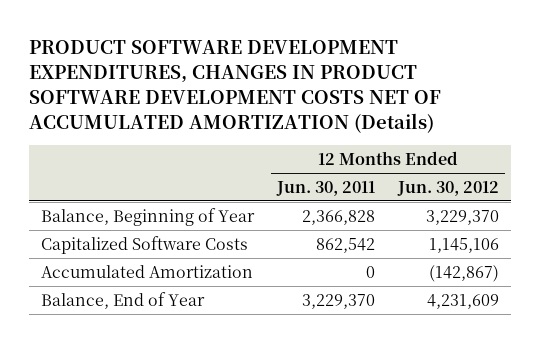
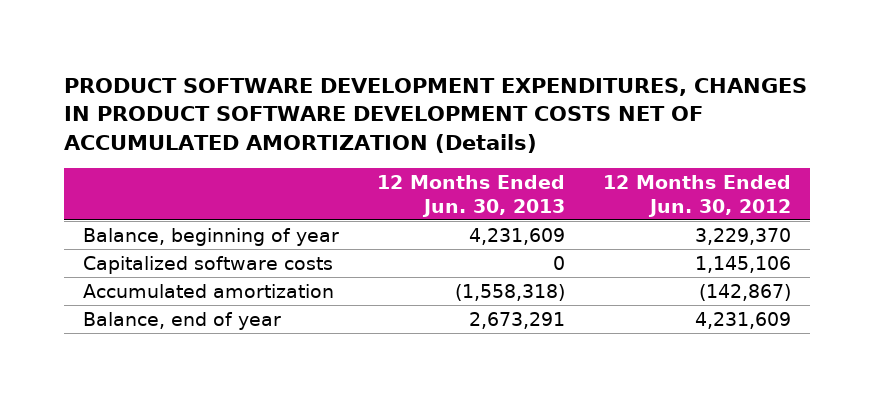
[276,180,376,196] Jun. 30, 2011 -> none
none -> [376,175,565,217] 12 Months Ended Jun. 30, 2013
[40,207,255,226] Balance, Beginning of Year -> [82,227,339,246] Balance, beginning of year
[40,235,248,254] Capitalized Software Costs -> [82,255,333,274] Capitalized software costs
[40,264,253,278] Accumulated Amortization -> [82,283,334,298] Accumulated amortization
[40,291,205,309] Balance, End of Year -> [82,311,281,330] Balance, end of year

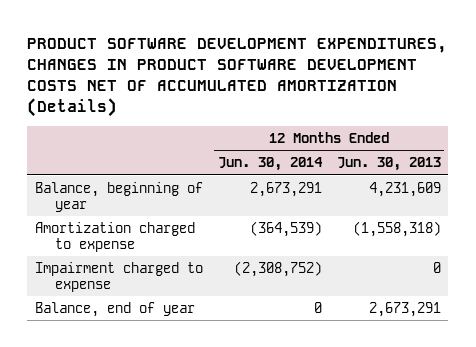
[602,175,791,217] 12 Months Ended Jun. 30, 2012 -> none
none -> [217,157,323,172] Jun. 30, 2014
[82,255,333,274] Capitalized software costs -> none
[82,283,334,298] Accumulated amortization -> [34,221,195,253] Amortization charged to expense
none -> [34,261,203,293] Impairment charged to expense

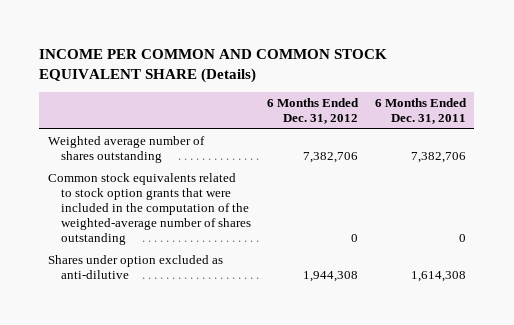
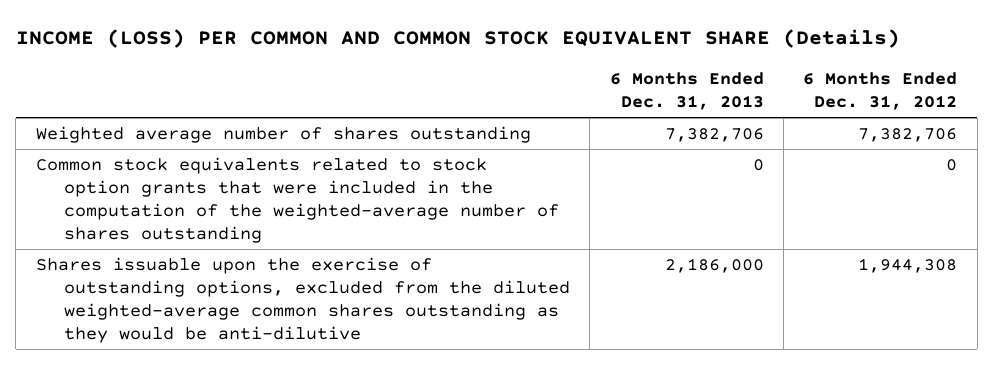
[39,49,388,84] INCOME PER COMMON AND COMMON STOCK EQUIVALENT SHARE (Details) -> [15,29,900,49] INCOME (LOSS) PER COMMON AND COMMON STOCK EQUIVALENT SHARE (Details)
[375,98,468,125] 6 Months Ended Dec. 31, 2011 -> none
none -> [609,72,764,111] 6 Months Ended Dec. 31, 2013
[47,255,223,280] Shares under option excluded as anti-dilutive -> [35,257,570,343] Shares issuable upon the exercise of outstanding options, excluded from the diluted weighted-average common shares outstanding as they would be anti-dilutive

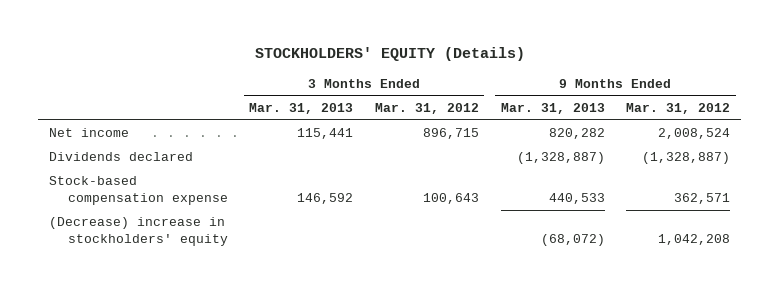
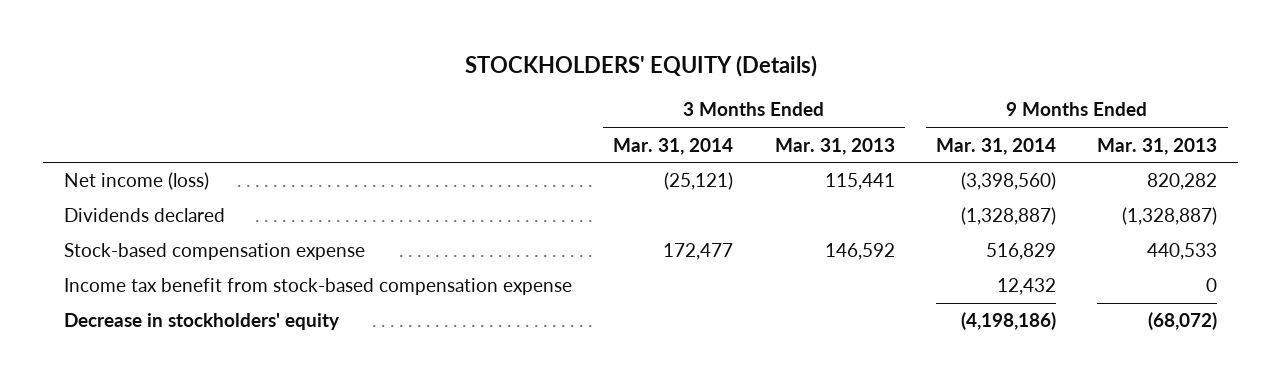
[375,103,480,115] Mar. 31, 2012 -> none
[626,103,731,115] Mar. 31, 2012 -> none
none -> [613,137,734,155] Mar. 31, 2014
none -> [935,137,1056,155] Mar. 31, 2014
[48,128,129,138] Net income -> [63,172,209,191] Net income (loss)
none -> [63,278,572,296] Income tax benefit from stock-based compensation expense
[48,217,228,246] (Decrease) increase in stockholders' equity -> [63,313,340,331] Decrease in stockholders' equity

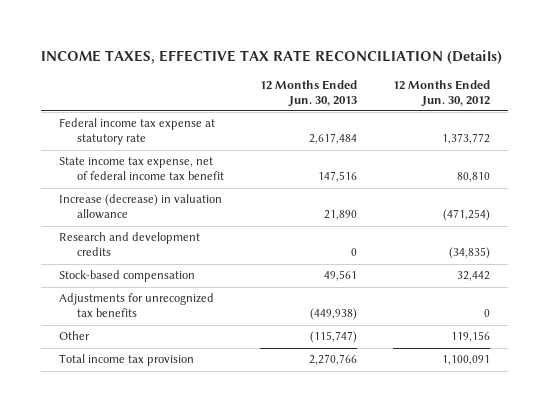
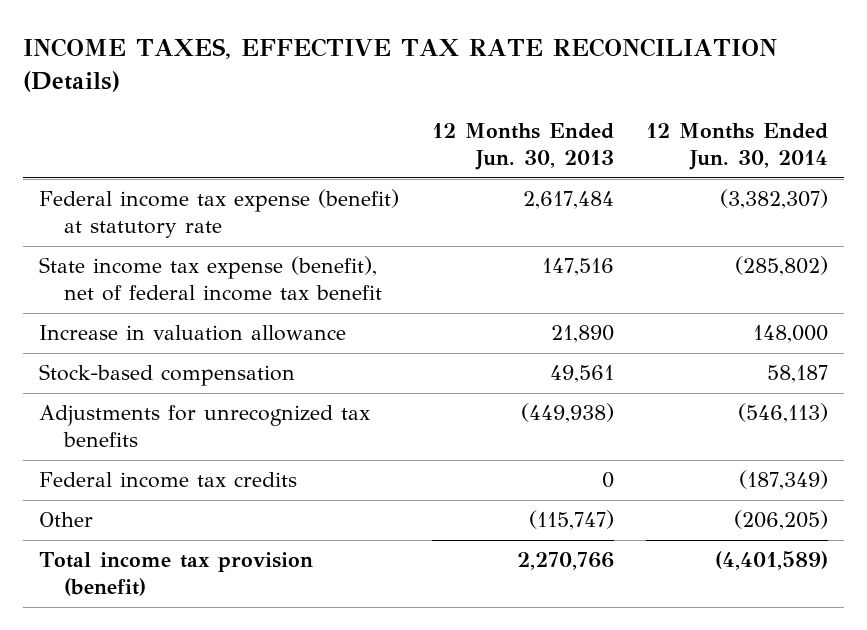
[392,79,490,107] 12 Months Ended Jun. 30, 2012 -> none
none -> [646,123,829,171] 12 Months Ended Jun. 30, 2014
[59,232,201,257] Research and development credits -> none
[59,118,216,146] Federal income tax expense at statutory rate -> [39,189,400,239] Federal income tax expense (benefit) at statutory rate
[59,157,225,181] State income tax expense, net of federal income tax benefit -> [39,256,382,302] State income tax expense (benefit), net of federal income tax benefit
[59,194,223,220] Increase (decrease) in valuation allowance -> [39,325,347,342] Increase in valuation allowance
none -> [39,472,298,489] Federal income tax credits
[59,354,195,367] Total income tax provision -> [39,552,314,597] Total income tax provision (benefit)

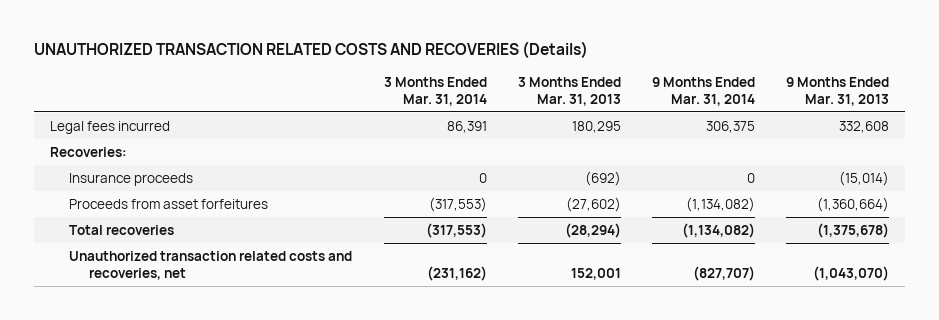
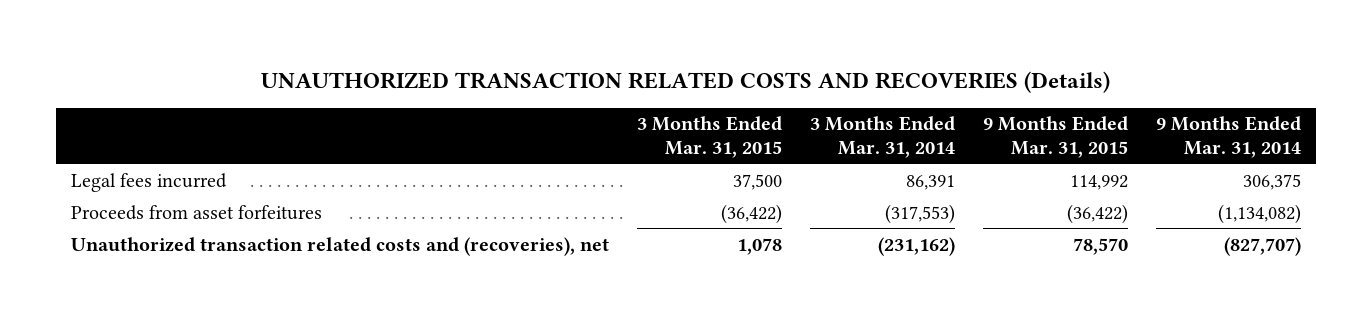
[517,76,621,106] 3 Months Ended Mar. 31, 2013 -> none
[786,76,890,106] 9 Months Ended Mar. 31, 2013 -> none
none -> [636,116,782,158] 3 Months Ended Mar. 31, 2015
none -> [983,116,1129,158] 9 Months Ended Mar. 31, 2015
[49,146,127,157] Recoveries: -> none
[69,172,194,186] Insurance proceeds -> none
[69,224,175,235] Total recoveries -> none
[69,250,353,281] Unauthorized transaction related costs and recoveries, net -> [70,236,609,256] Unauthorized transaction related costs and (recoveries), net

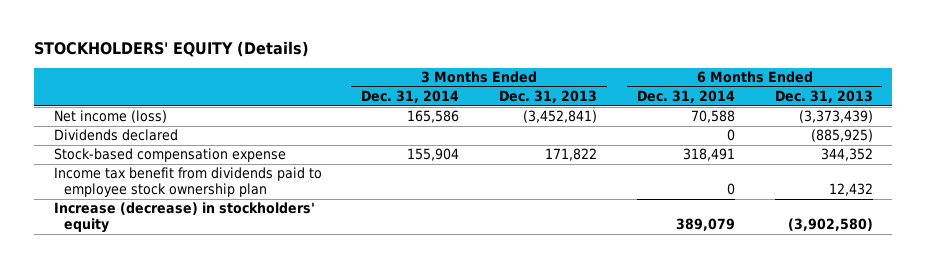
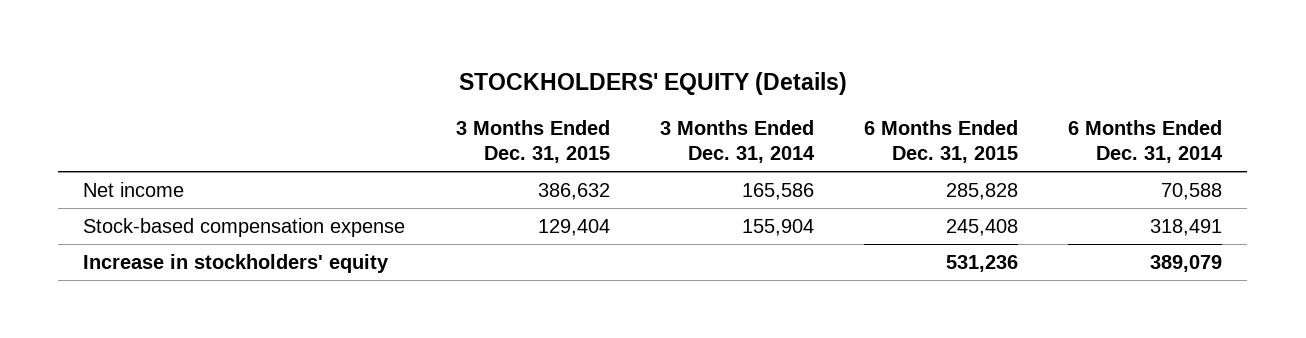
[499,90,598,104] Dec. 31, 2013 -> none
[774,90,873,104] Dec. 31, 2013 -> none
none -> [455,119,610,164] 3 Months Ended Dec. 31, 2015
none -> [864,119,1019,164] 6 Months Ended Dec. 31, 2015
[53,129,178,142] Dividends declared -> none
[53,110,167,124] Net income (loss) -> [83,182,185,198] Net income
[53,167,322,198] Income tax benefit from dividends paid to employee stock ownership plan -> none
[53,202,315,234] Increase (decrease) in stockholders' equity -> [83,254,390,274] Increase in stockholders' equity

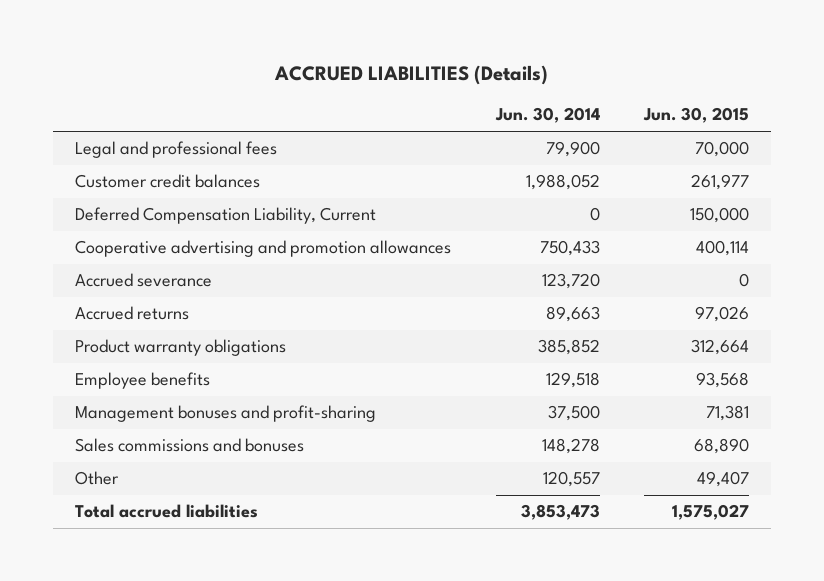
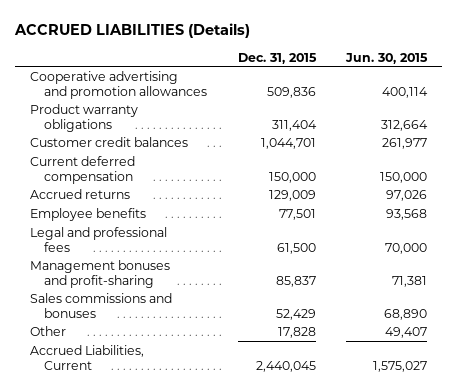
[494,107,600,124] Jun. 30, 2014 -> none
none -> [237,52,317,64] Dec. 31, 2015
[75,207,377,225] Deferred Compensation Liability, Current -> none
[75,273,213,288] Accrued severance -> none
[75,174,261,189] Customer credit balances -> [30,136,189,147] Customer credit balances
none -> [30,155,136,184] Current deferred compensation
[75,306,190,321] Accrued returns -> [30,188,131,199] Accrued returns
[75,141,278,159] Legal and professional fees -> [30,226,168,252] Legal and professional fees
[75,504,259,519] Total accrued liabilities -> [30,344,145,370] Accrued Liabilities, Current

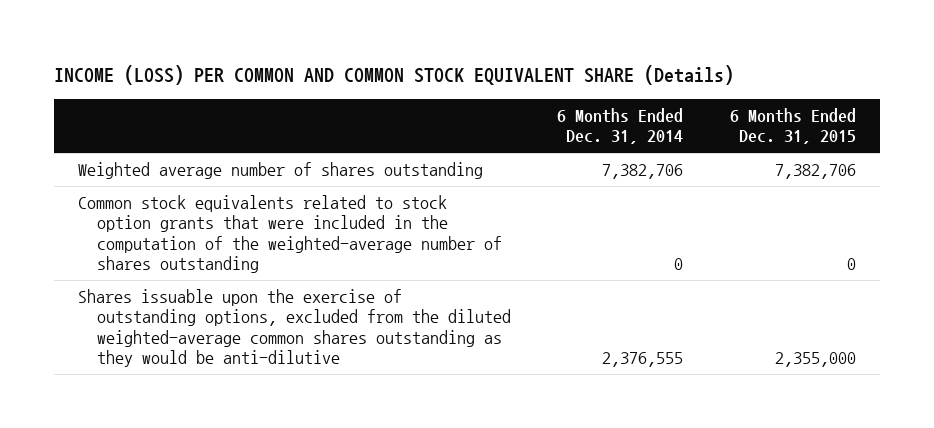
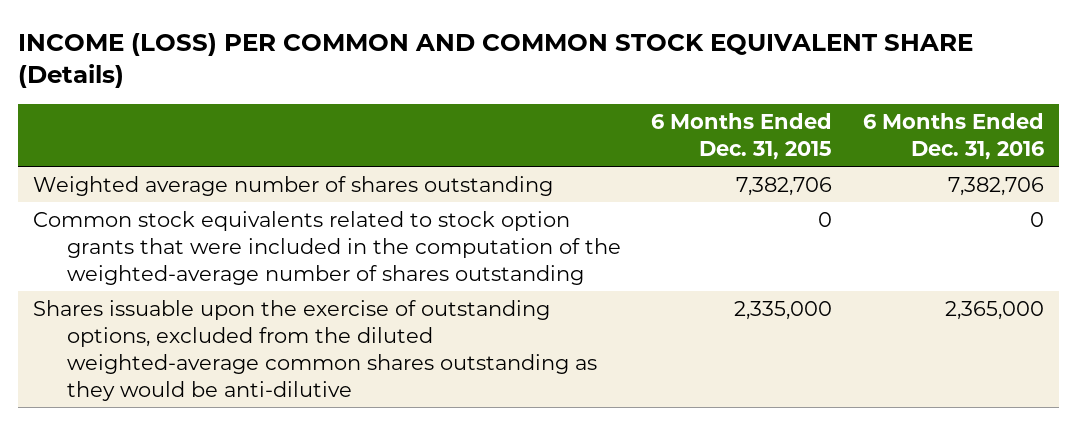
[557,107,684,145] 6 Months Ended Dec. 31, 2014 -> none
none -> [862,113,1044,161] 6 Months Ended Dec. 31, 2016
[775,351,857,367] 2,355,000 -> [734,300,833,320] 2,335,000

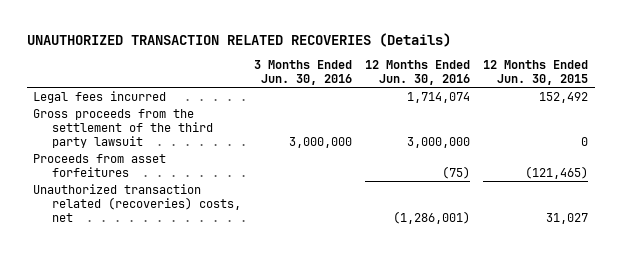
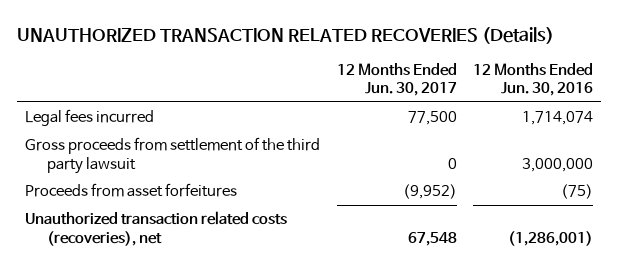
[253,60,352,86] 3 Months Ended Jun. 30, 2016 -> none
[483,60,589,86] 12 Months Ended Jun. 30, 2015 -> none
none -> [336,63,457,97] 12 Months Ended Jun. 30, 2017
[33,108,213,148] Gross proceeds from the settlement of the third party lawsuit -> [25,137,321,174] Gross proceeds from settlement of the third party lawsuit
[33,183,241,222] Unauthorized transaction related (recoveries) costs, net -> [25,211,288,246] Unauthorized transaction related costs (recoveries), net

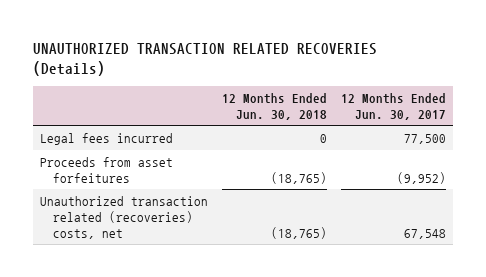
[473,63,594,97] 12 Months Ended Jun. 30, 2016 -> none
none -> [221,92,327,120] 12 Months Ended Jun. 30, 2018
[25,137,321,174] Gross proceeds from settlement of the third party lawsuit -> none
[25,211,288,246] Unauthorized transaction related costs (recoveries), net -> [40,195,209,239] Unauthorized transaction related (recoveries) costs, net

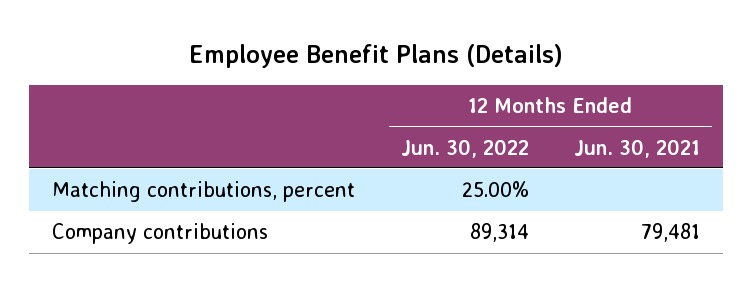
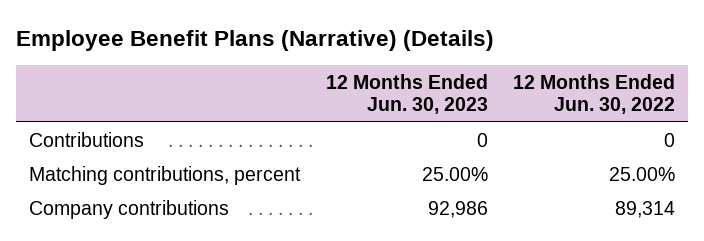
[189,44,564,69] Employee Benefit Plans (Details) -> [15,29,494,51] Employee Benefit Plans (Narrative) (Details)
[574,138,701,158] Jun. 30, 2021 -> none
none -> [325,73,488,115] 12 Months Ended Jun. 30, 2023
none -> [28,131,144,147] Contributions

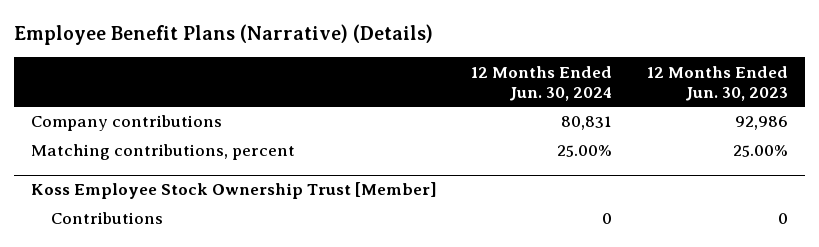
[513,73,676,115] 12 Months Ended Jun. 30, 2022 -> none
none -> [471,65,613,101] 12 Months Ended Jun. 30, 2024
[28,131,144,147] Contributions -> none
[28,165,301,185] Matching contributions, percent -> [30,144,295,161] Matching contributions, percent
none -> [30,182,437,200] Koss Employee Stock Ownership Trust [Member]
none -> [51,212,164,225] Contributions

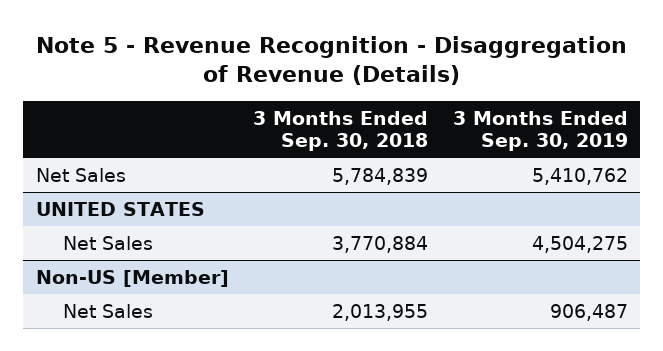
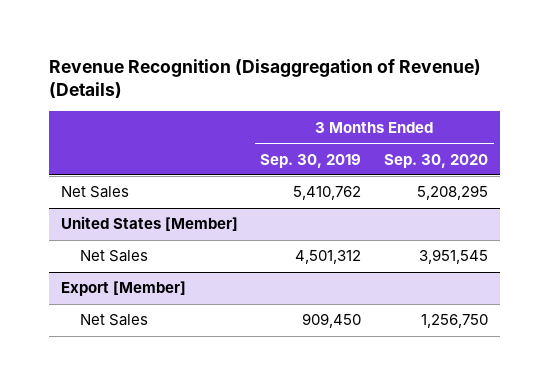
[35,35,627,86] Note 5 - Revenue Recognition - Disaggregation of Revenue (Details) -> [49,58,482,99] Revenue Recognition (Disaggregation of Revenue) (Details)
[253,110,429,152] 3 Months Ended Sep. 30, 2018 -> none
none -> [384,153,489,168] Sep. 30, 2020
[35,201,205,216] UNITED STATES -> [60,216,238,232] United States [Member]
[531,235,628,253] 4,504,275 -> [295,250,362,265] 4,501,312
[35,269,229,287] Non-US [Member] -> [60,281,186,297] Export [Member]
[549,303,628,321] 906,487 -> [302,313,362,329] 909,450

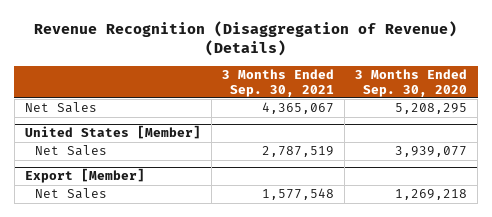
[260,153,362,168] Sep. 30, 2019 -> none
none -> [222,69,335,97] 3 Months Ended Sep. 30, 2021
[419,249,489,265] 3,951,545 -> [395,146,468,158] 3,939,077
[421,314,489,329] 1,256,750 -> [395,189,468,201] 1,269,218

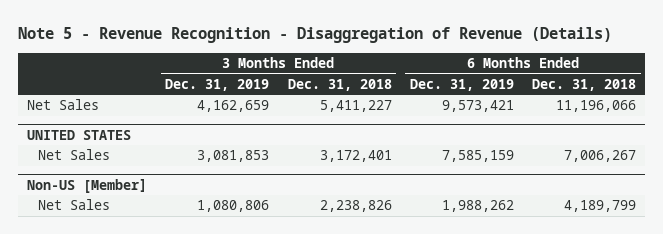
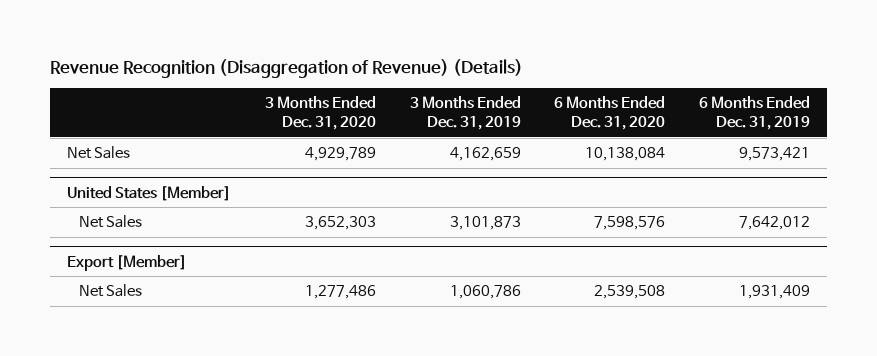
[18,27,613,44] Note 5 - Revenue Recognition - Disaggregation of Revenue (Details) -> [49,59,523,79] Revenue Recognition (Disaggregation of Revenue) (Details)
[287,78,392,91] Dec. 31, 2018 -> none
[531,78,636,91] Dec. 31, 2018 -> none
none -> [264,96,376,130] 3 Months Ended Dec. 31, 2020
none -> [554,96,666,130] 6 Months Ended Dec. 31, 2020
[27,129,132,140] UNITED STATES -> [66,185,231,201] United States [Member]
[197,150,270,163] 3,081,853 -> [449,216,521,231] 3,101,873
[441,150,514,163] 7,585,159 -> [739,216,811,231] 7,642,012
[27,178,148,193] Non-US [Member] -> [66,254,187,271] Export [Member]
[197,200,270,213] 1,080,806 -> [449,285,521,300] 1,060,786
[441,200,514,213] 1,988,262 -> [739,285,811,300] 1,931,409

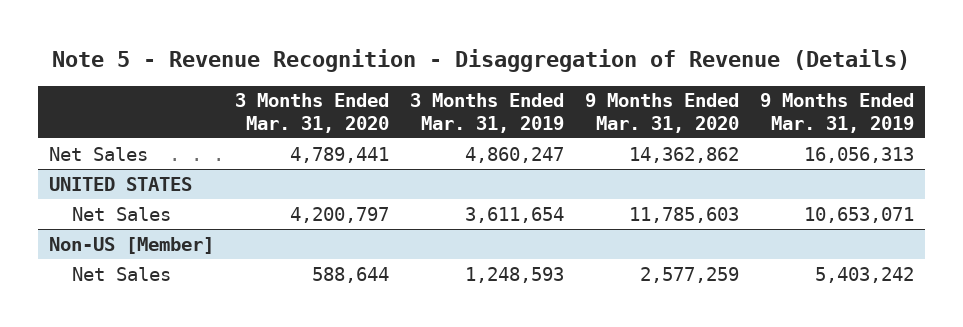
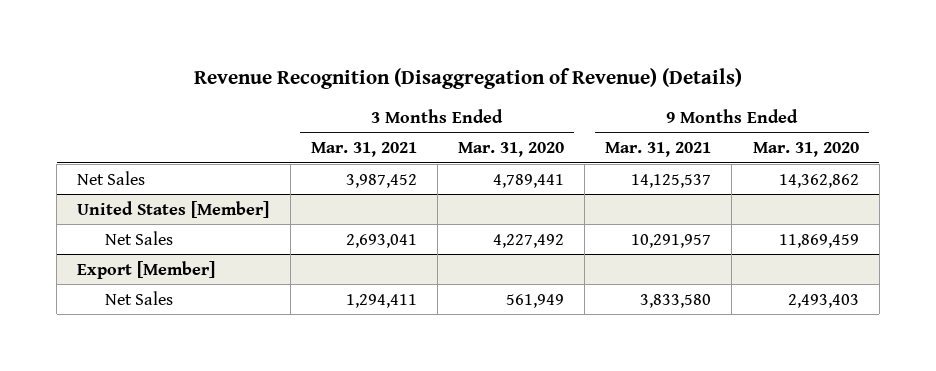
[52,48,911,72] Note 5 - Revenue Recognition - Disaggregation of Revenue (Details) -> [194,68,743,90] Revenue Recognition (Disaggregation of Revenue) (Details)
[409,93,564,133] 3 Months Ended Mar. 31, 2019 -> none
[760,93,915,133] 9 Months Ended Mar. 31, 2019 -> none
none -> [310,142,417,158] Mar. 31, 2021
none -> [605,142,712,158] Mar. 31, 2021
[48,176,192,191] UNITED STATES -> [77,200,270,218] United States [Member]
[289,206,389,223] 4,200,797 -> [493,233,565,248] 4,227,492
[628,206,739,223] 11,785,603 -> [778,233,859,248] 11,869,459
[48,236,214,254] Non-US [Member] -> [77,260,216,279] Export [Member]
[311,266,389,283] 588,644 -> [506,293,565,308] 561,949
[639,266,739,283] 2,577,259 -> [787,293,859,308] 2,493,403

